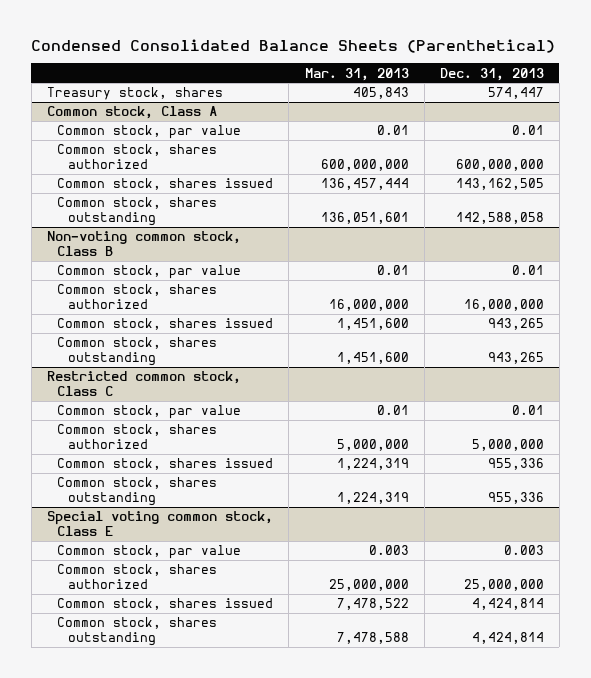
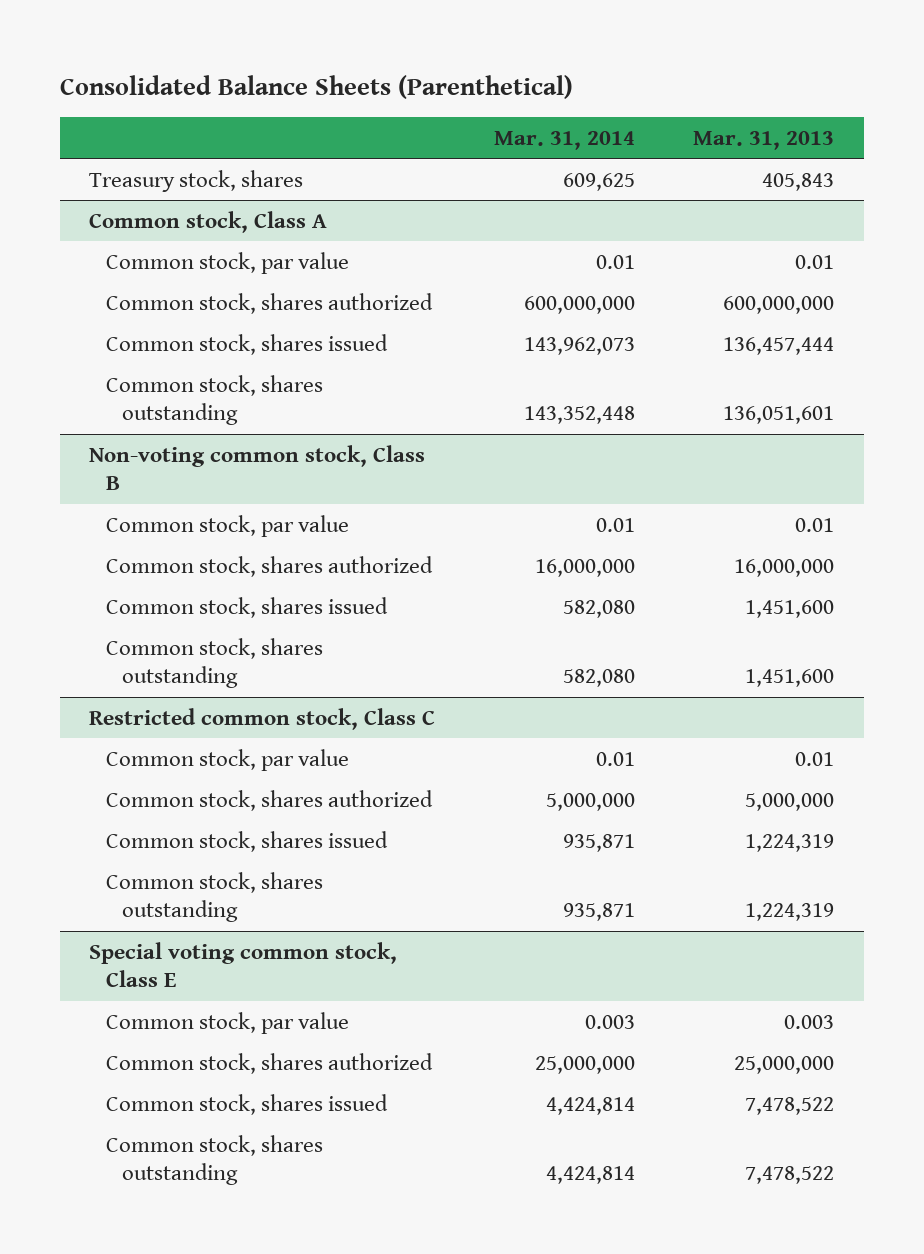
[31,38,556,53] Condensed Consolidated Balance Sheets (Parenthetical) -> [59,74,573,99] Consolidated Balance Sheets (Parenthetical)
[439,67,544,81] Dec. 31, 2013 -> none
none -> [493,130,635,150] Mar. 31, 2014
[336,631,409,644] 7,478,588 -> [745,1166,835,1185] 7,478,522

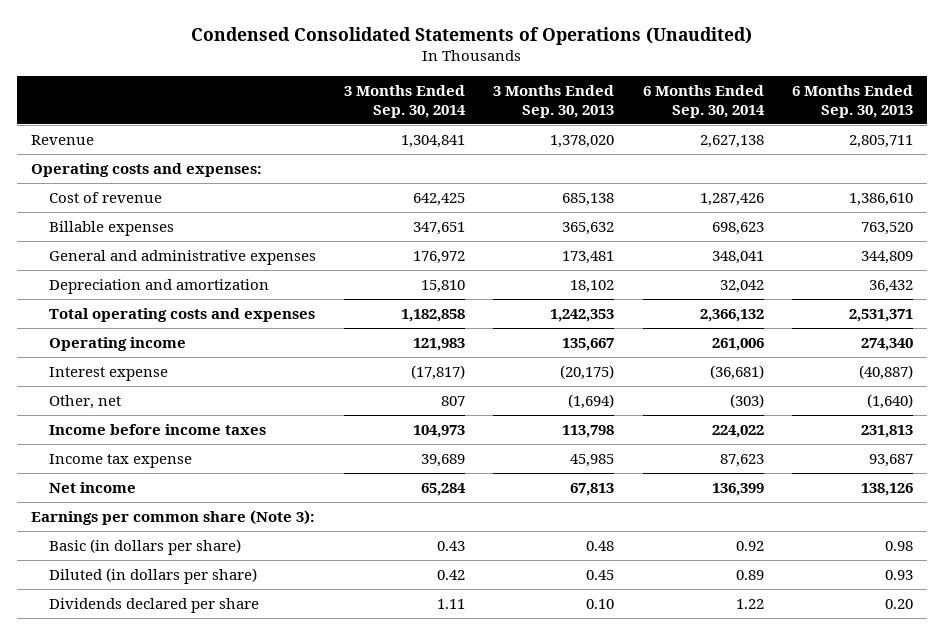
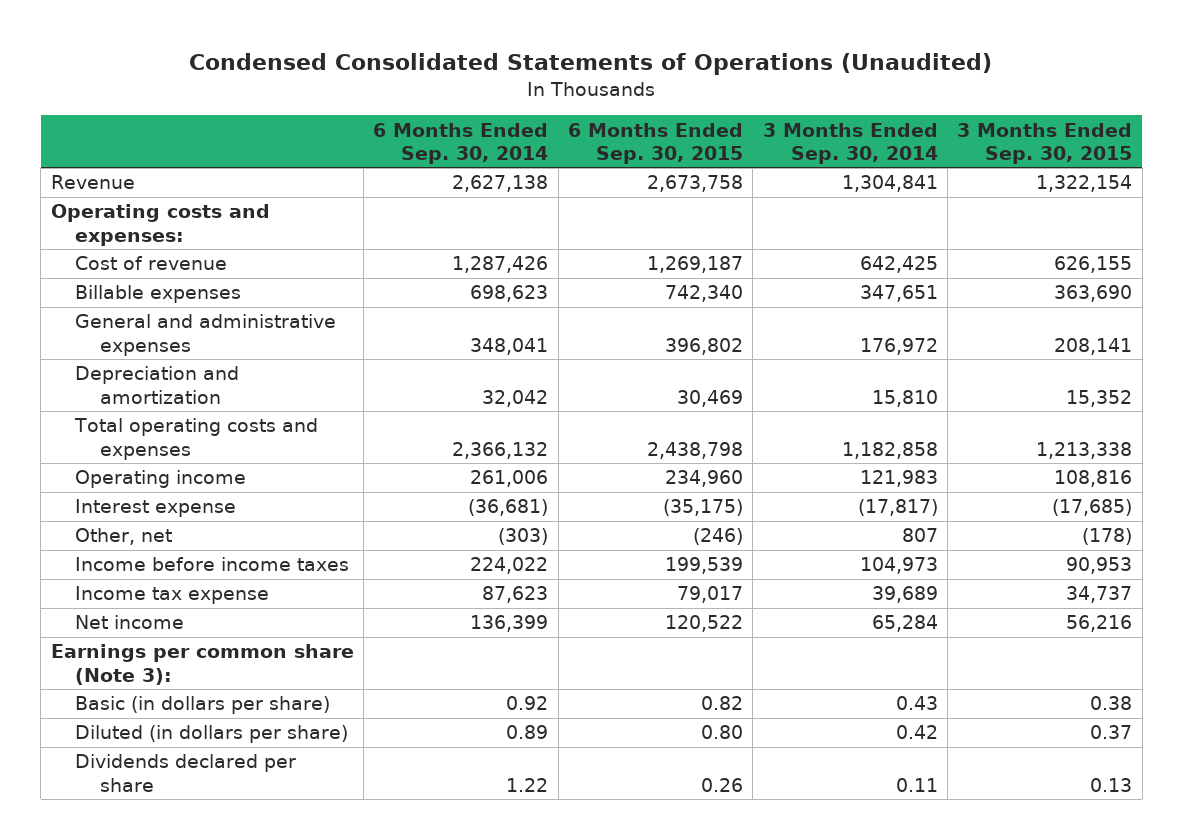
[493,84,615,119] 3 Months Ended Sep. 30, 2013 -> none
[791,84,913,119] 6 Months Ended Sep. 30, 2013 -> none
none -> [567,122,743,164] 6 Months Ended Sep. 30, 2015
none -> [957,122,1133,164] 3 Months Ended Sep. 30, 2015
[436,598,465,609] 1.11 -> [895,777,938,792] 0.11

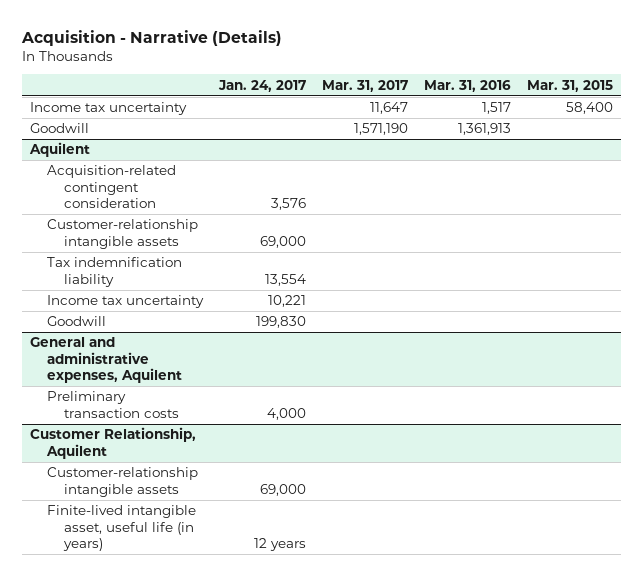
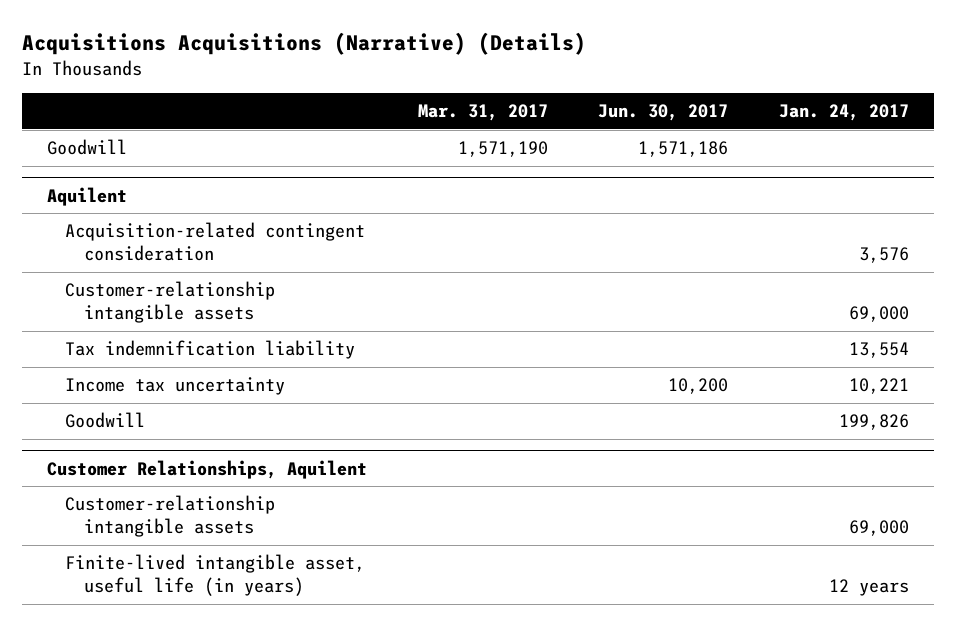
[20,29,282,46] Acquisition - Narrative (Details) -> [21,31,586,55] Acquisitions Acquisitions (Narrative) (Details)
[424,79,512,92] Mar. 31, 2016 -> none
[527,79,614,92] Mar. 31, 2015 -> none
none -> [598,104,729,122] Jun. 30, 2017
[29,102,187,116] Income tax uncertainty -> none
[29,337,182,383] General and administrative expenses, Aquilent -> none
[46,391,180,418] Preliminary transaction costs -> none
[256,316,307,329] 199,830 -> [838,414,909,431] 199,826
[29,427,196,459] Customer Relationship, Aquilent -> [47,459,368,479] Customer Relationships, Aquilent

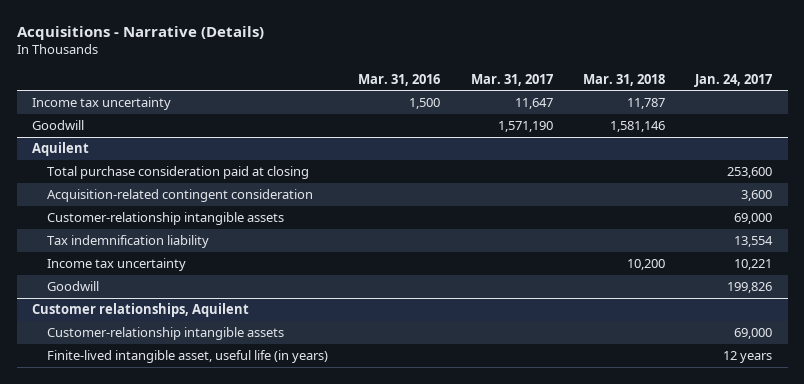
[21,31,586,55] Acquisitions Acquisitions (Narrative) (Details) -> [16,25,264,40] Acquisitions - Narrative (Details)
[598,104,729,122] Jun. 30, 2017 -> none
none -> [358,73,441,86] Mar. 31, 2016
none -> [582,73,665,86] Mar. 31, 2018
none -> [31,97,171,111] Income tax uncertainty
none -> [46,166,309,180] Total purchase consideration paid at closing
[858,247,909,264] 3,576 -> [741,190,773,202] 3,600
[47,459,368,479] Customer Relationships, Aquilent -> [31,303,249,318] Customer relationships, Aquilent

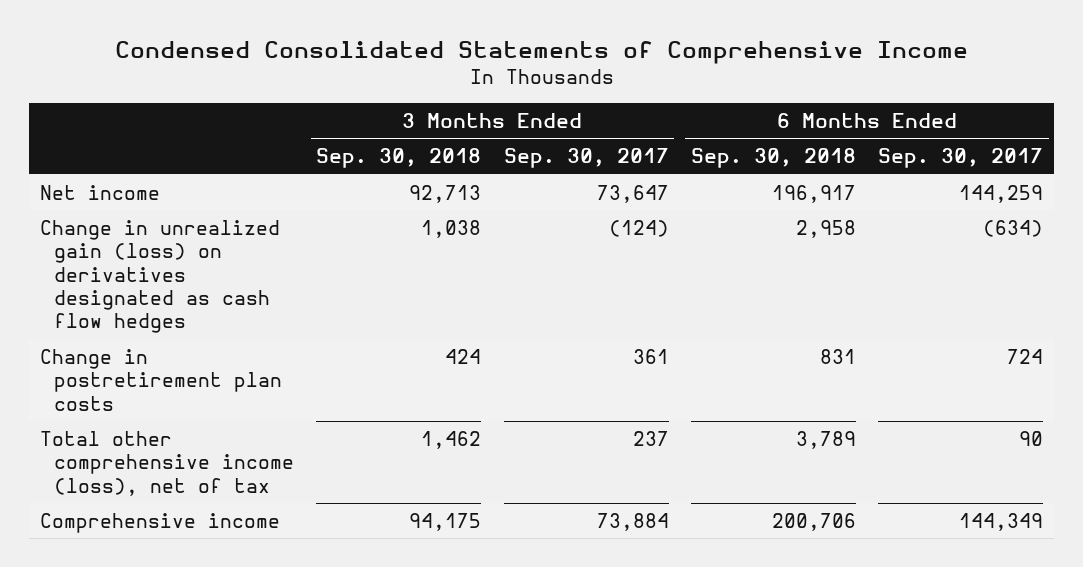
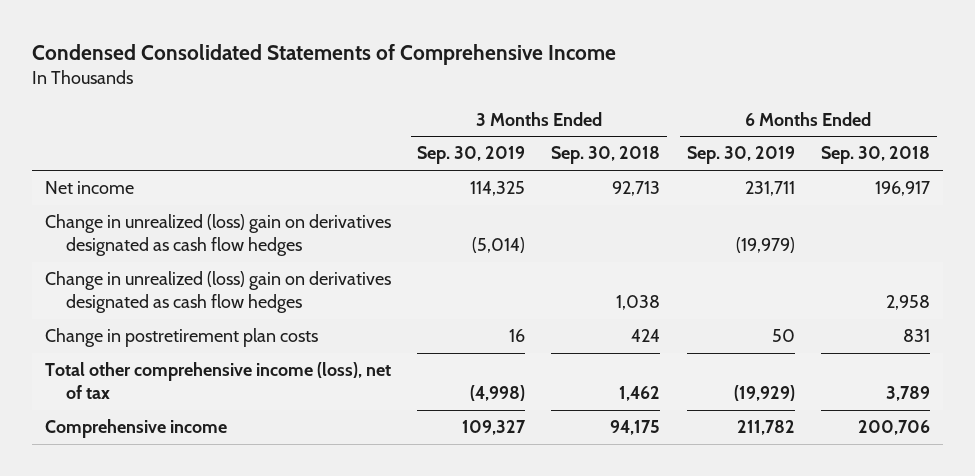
[503,148,669,169] Sep. 30, 2017 -> none
[878,148,1044,169] Sep. 30, 2017 -> none
none -> [417,146,526,165] Sep. 30, 2019
none -> [686,146,795,165] Sep. 30, 2019
none -> [44,214,391,257] Change in unrealized (loss) gain on derivatives designated as cash flow hedges
[40,219,281,334] Change in unrealized gain (loss) on derivatives designated as cash flow hedges -> [44,271,391,314] Change in unrealized (loss) gain on derivatives designated as cash flow hedges

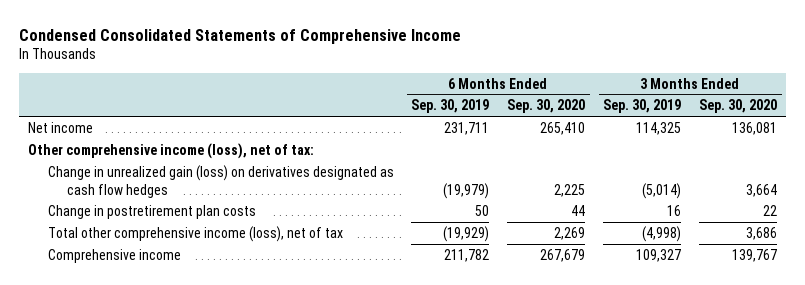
[551,146,661,165] Sep. 30, 2018 -> none
[820,146,930,165] Sep. 30, 2018 -> none
none -> [507,99,586,114] Sep. 30, 2020
none -> [699,99,778,114] Sep. 30, 2020
[44,271,391,314] Change in unrealized (loss) gain on derivatives designated as cash flow hedges -> none
none -> [27,142,314,159] Other comprehensive income (loss), net of tax:
[44,214,391,257] Change in unrealized (loss) gain on derivatives designated as cash flow hedges -> [47,164,394,198] Change in unrealized gain (loss) on derivatives designated as cash flow hedges

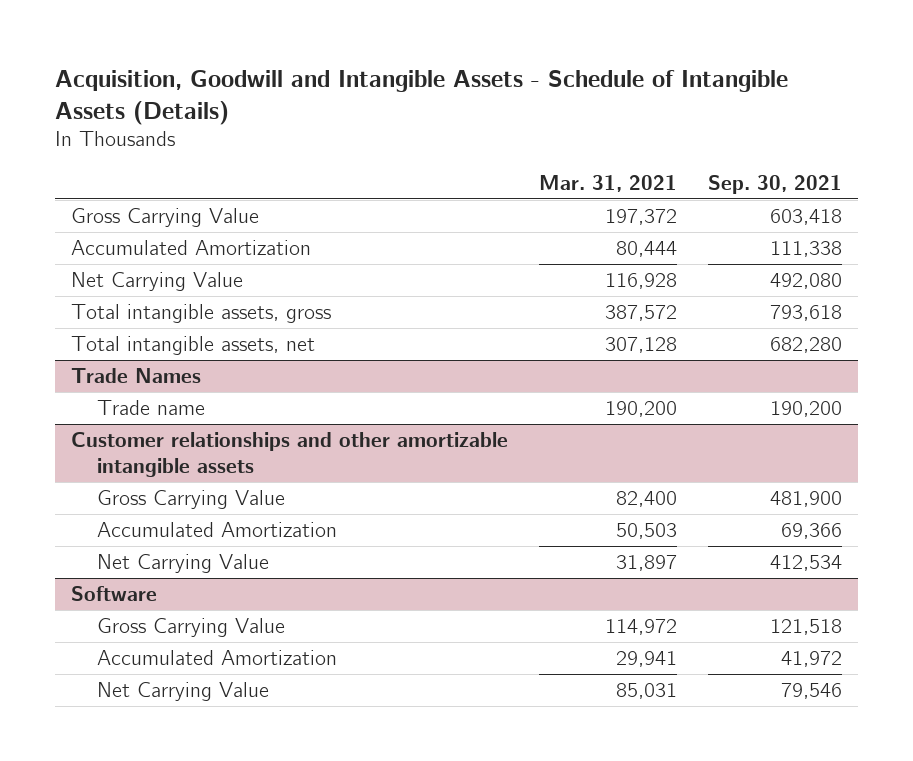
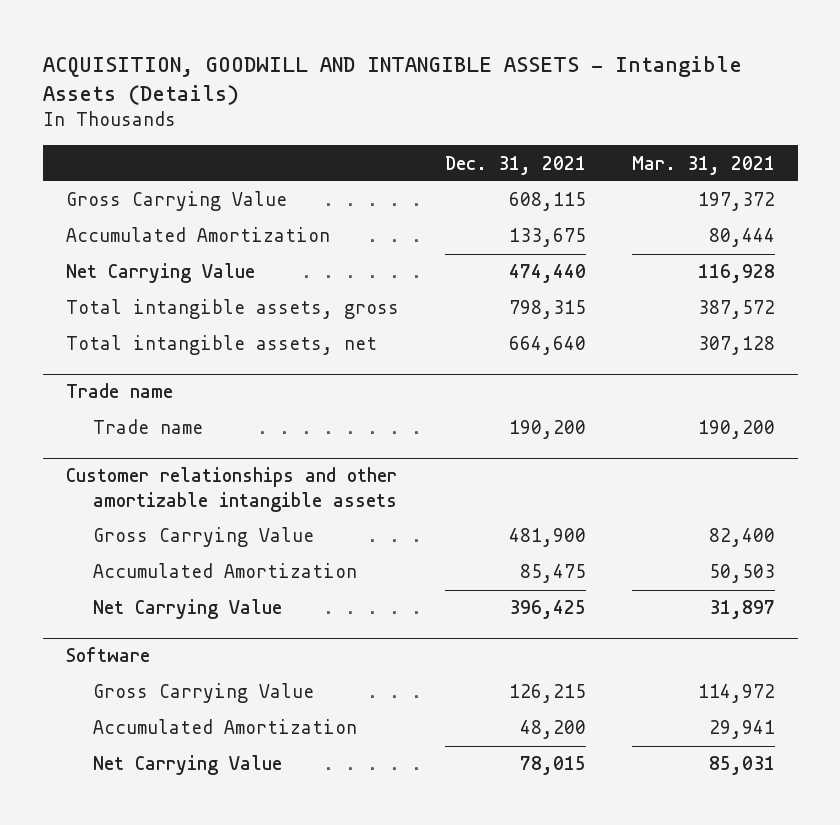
[55,69,789,125] Acquisition, Goodwill and Intangible Assets - Schedule of Intangible Assets (Details) -> [42,55,742,105] ACQUISITION, GOODWILL AND INTANGIBLE ASSETS - Intangible Assets (Details)
[708,174,843,194] Sep. 30, 2021 -> none
none -> [444,155,586,175] Dec. 31, 2021
[70,368,201,384] Trade Names -> [65,383,173,399] Trade name

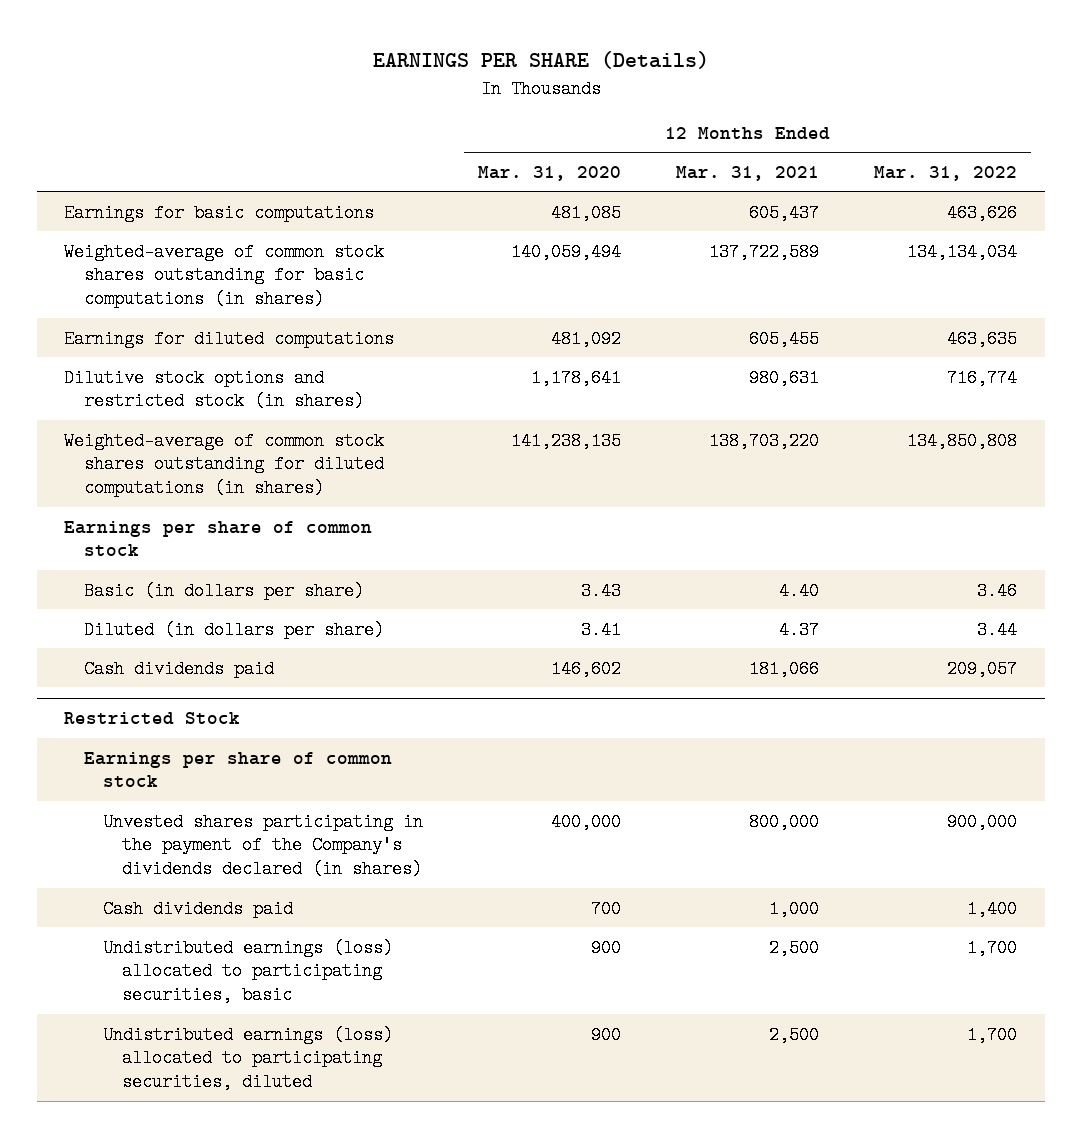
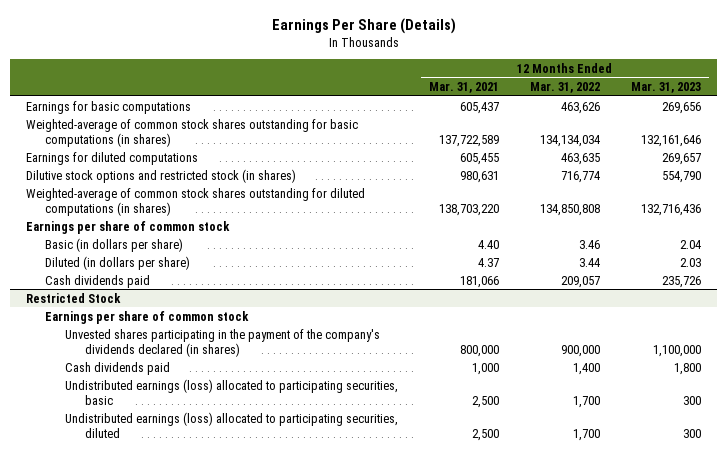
[372,51,709,70] EARNINGS PER SHARE (Details) -> [271,17,456,34] Earnings Per Share (Details)
[478,165,622,181] Mar. 31, 2020 -> none
none -> [631,82,702,94] Mar. 31, 2023
[102,812,423,879] Unvested shares participating in the payment of the Company's dividends declared (in shares) -> [65,328,381,357] Unvested shares participating in the payment of the company's dividends declared (in shares)

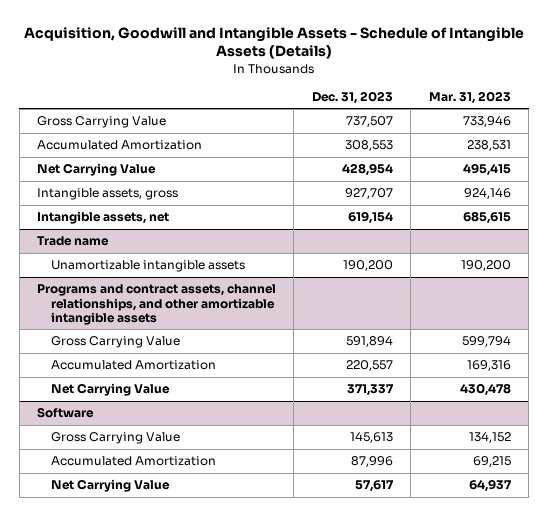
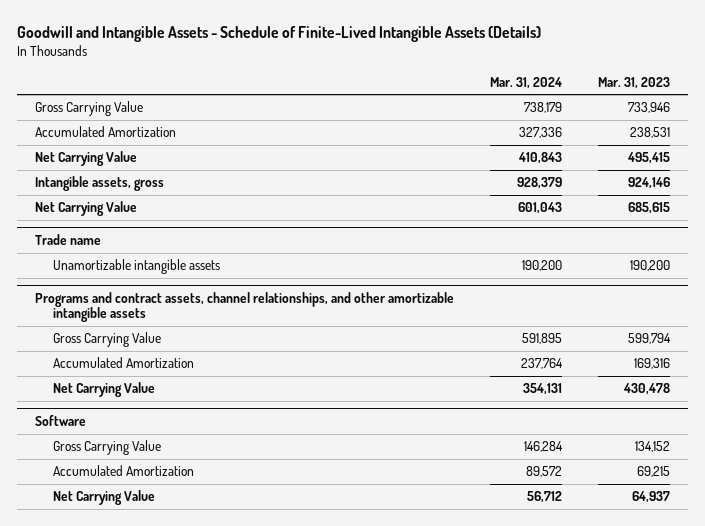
[23,26,524,60] Acquisition, Goodwill and Intangible Assets - Schedule of Intangible Assets (Details) -> [17,25,542,42] Goodwill and Intangible Assets - Schedule of Finite-Lived Intangible Assets (Details)
[311,90,393,104] Dec. 31, 2023 -> none
none -> [490,76,563,89] Mar. 31, 2024
[37,211,170,225] Intangible assets, net -> [35,201,138,217] Net Carrying Value

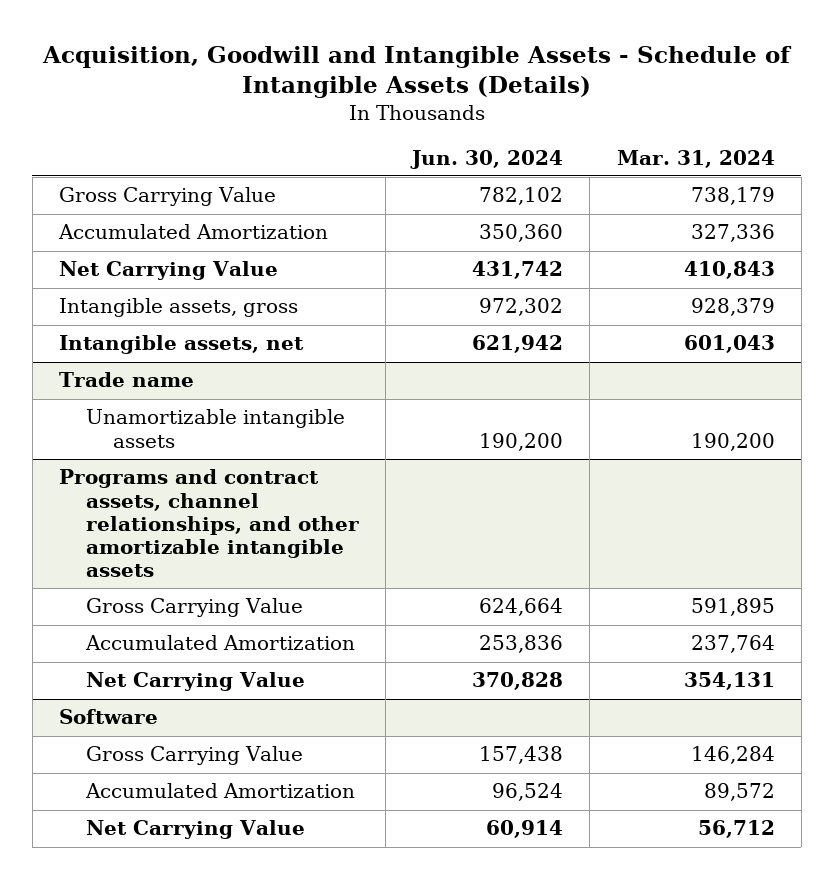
[17,25,542,42] Goodwill and Intangible Assets - Schedule of Finite-Lived Intangible Assets (Details) -> [41,45,792,99] Acquisition, Goodwill and Intangible Assets - Schedule of Intangible Assets (Details)
[597,76,670,89] Mar. 31, 2023 -> none
none -> [410,149,564,169] Jun. 30, 2024
[35,201,138,217] Net Carrying Value -> [58,335,304,355] Intangible assets, net

